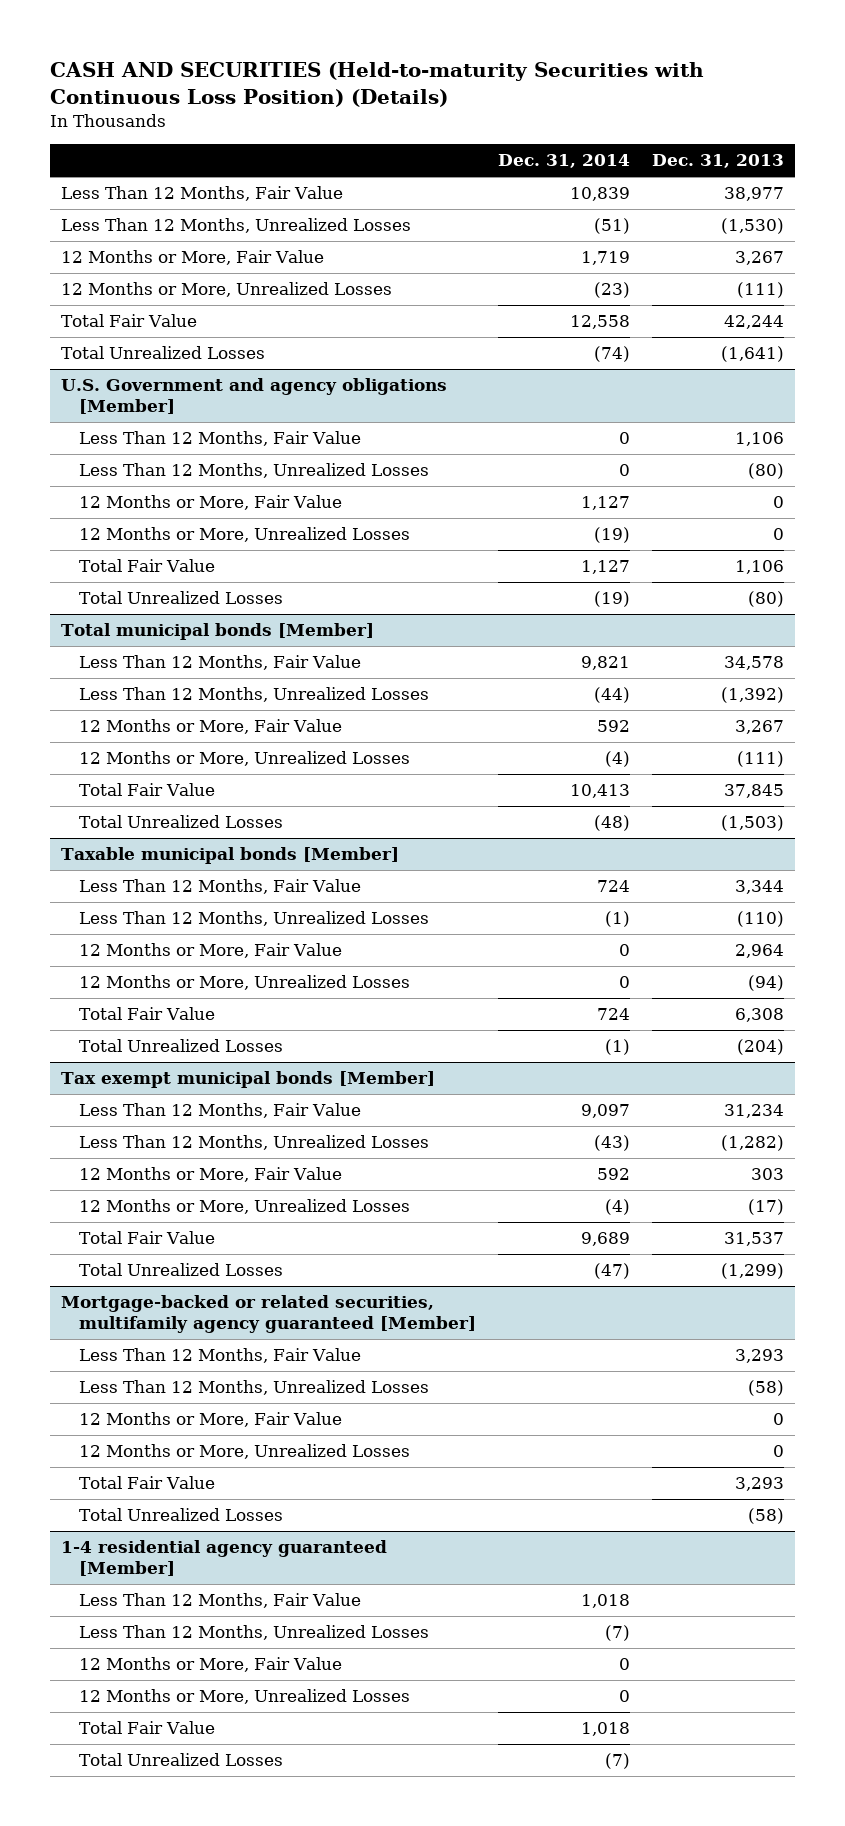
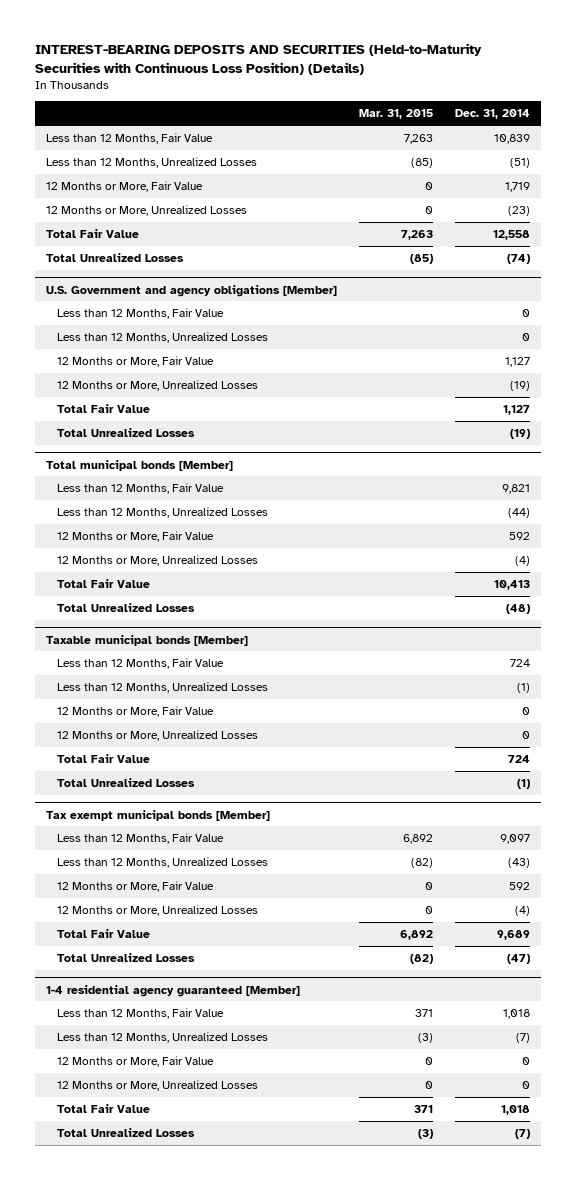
[50,61,705,107] CASH AND SECURITIES (Held-to-maturity Securities with Continuous Loss Position) (Details) -> [35,42,483,75] INTEREST-BEARING DEPOSITS AND SECURITIES (Held-to-Maturity Securities with Continuous Loss Position) (Details)
[651,154,784,169] Dec. 31, 2013 -> none
none -> [358,109,433,120] Mar. 31, 2015
[61,186,344,202] Less Than 12 Months, Fair Value -> [45,133,213,145] Less than 12 Months, Fair Value
[61,218,412,234] Less Than 12 Months, Unrealized Losses -> [45,157,257,169] Less than 12 Months, Unrealized Losses
[78,431,361,447] Less Than 12 Months, Fair Value -> [57,308,225,320] Less than 12 Months, Fair Value
[78,463,429,479] Less Than 12 Months, Unrealized Losses -> [57,332,269,344] Less than 12 Months, Unrealized Losses
[78,655,361,671] Less Than 12 Months, Fair Value -> [57,483,225,495] Less than 12 Months, Fair Value
[78,687,429,703] Less Than 12 Months, Unrealized Losses -> [57,507,269,519] Less than 12 Months, Unrealized Losses
[78,879,361,895] Less Than 12 Months, Fair Value -> [57,658,225,670] Less than 12 Months, Fair Value
[78,911,429,927] Less Than 12 Months, Unrealized Losses -> [57,682,269,694] Less than 12 Months, Unrealized Losses
[78,1103,361,1119] Less Than 12 Months, Fair Value -> [57,833,225,845] Less than 12 Months, Fair Value
[78,1135,429,1151] Less Than 12 Months, Unrealized Losses -> [57,857,269,869] Less than 12 Months, Unrealized Losses
[61,1295,476,1334] Mortgage-backed or related securities, multifamily agency guaranteed [Member] -> none
[78,1348,361,1364] Less Than 12 Months, Fair Value -> none
[78,1380,429,1396] Less Than 12 Months, Unrealized Losses -> none
[78,1412,342,1428] 12 Months or More, Fair Value -> none
[78,1444,410,1460] 12 Months or More, Unrealized Losses -> none
[78,1476,215,1490] Total Fair Value -> none
[78,1508,283,1522] Total Unrealized Losses -> none
[78,1593,361,1609] Less Than 12 Months, Fair Value -> [57,1008,225,1020] Less than 12 Months, Fair Value
[78,1625,429,1641] Less Than 12 Months, Unrealized Losses -> [57,1032,269,1044] Less than 12 Months, Unrealized Losses

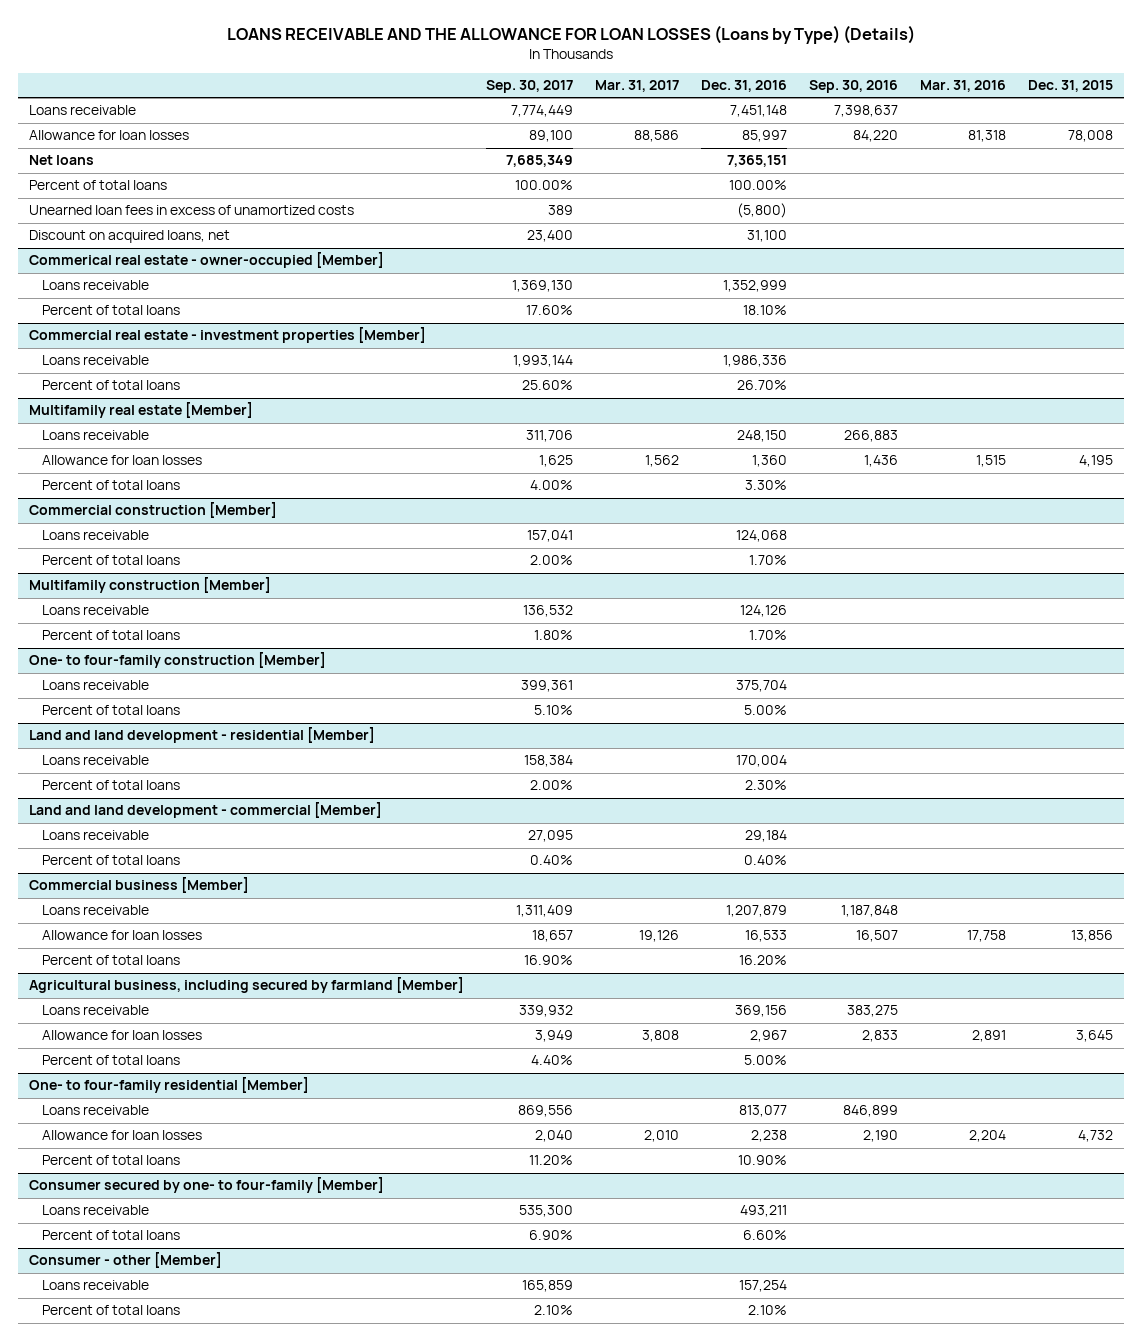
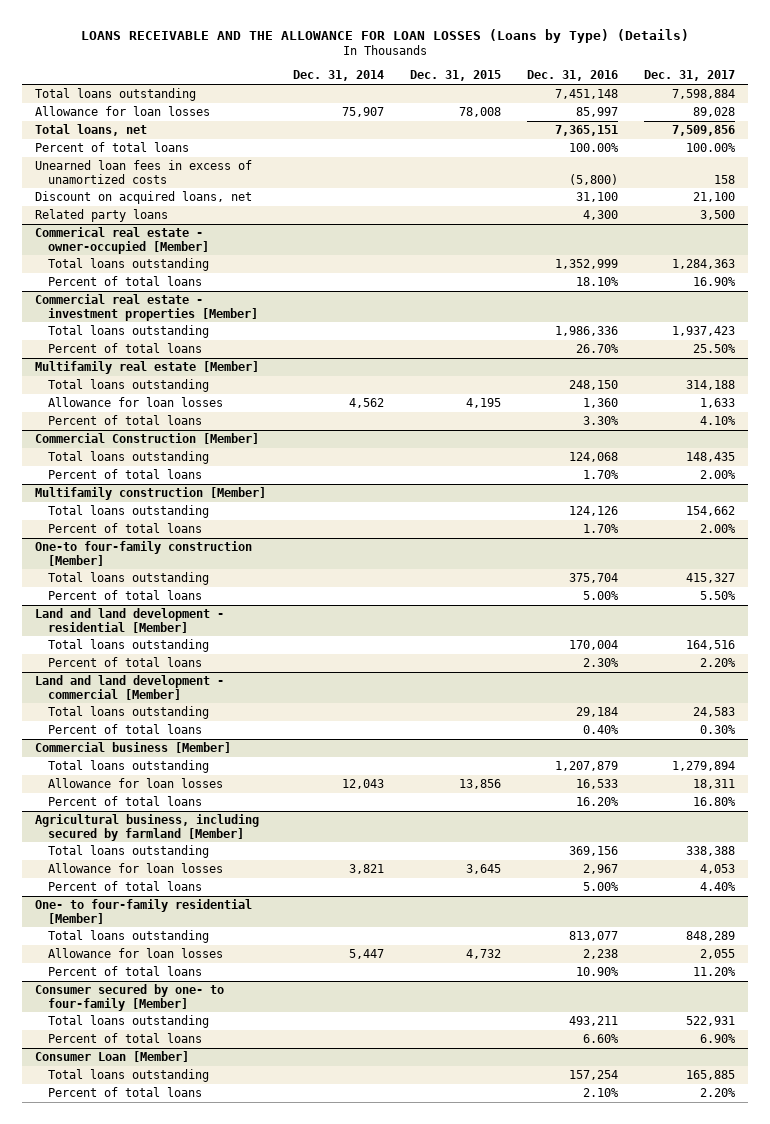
[485,80,573,94] Sep. 30, 2017 -> none
[594,80,679,93] Mar. 31, 2017 -> none
[808,80,898,94] Sep. 30, 2016 -> none
[919,80,1006,93] Mar. 31, 2016 -> none
none -> [292,70,384,82] Dec. 31, 2014
none -> [644,70,736,82] Dec. 31, 2017
[28,105,136,116] Loans receivable -> [35,87,197,101] Total loans outstanding
[28,155,94,166] Net loans -> [35,123,148,136] Total loans, net
none -> [35,208,169,222] Related party loans
[41,280,149,291] Loans receivable -> [48,257,210,271] Total loans outstanding
[41,355,149,366] Loans receivable -> [48,324,210,338] Total loans outstanding
[41,430,149,441] Loans receivable -> [48,378,210,392] Total loans outstanding
[28,502,277,519] Commercial construction [Member] -> [35,432,260,444] Commercial Construction [Member]
[41,530,149,541] Loans receivable -> [48,450,210,464] Total loans outstanding
[41,605,149,616] Loans receivable -> [48,504,210,518] Total loans outstanding
[28,652,326,669] One- to four-family construction [Member] -> [35,540,253,566] One-to four-family construction [Member]
[41,680,149,691] Loans receivable -> [48,571,210,585] Total loans outstanding
[41,755,149,766] Loans receivable -> [48,638,210,652] Total loans outstanding
[41,830,149,841] Loans receivable -> [48,705,210,719] Total loans outstanding
[41,905,149,916] Loans receivable -> [48,759,210,773] Total loans outstanding
[41,1005,149,1016] Loans receivable -> [48,844,210,858] Total loans outstanding
[41,1105,149,1116] Loans receivable -> [48,929,210,943] Total loans outstanding
[41,1205,149,1216] Loans receivable -> [48,1014,210,1028] Total loans outstanding
[28,1252,222,1269] Consumer - other [Member] -> [35,1050,190,1062] Consumer Loan [Member]
[41,1280,149,1291] Loans receivable -> [48,1068,210,1082] Total loans outstanding

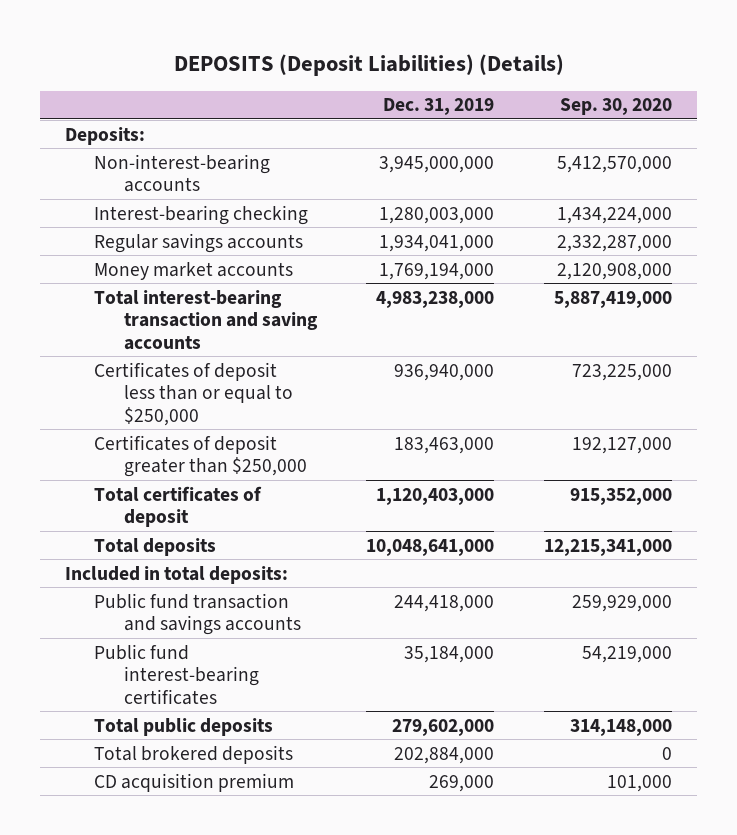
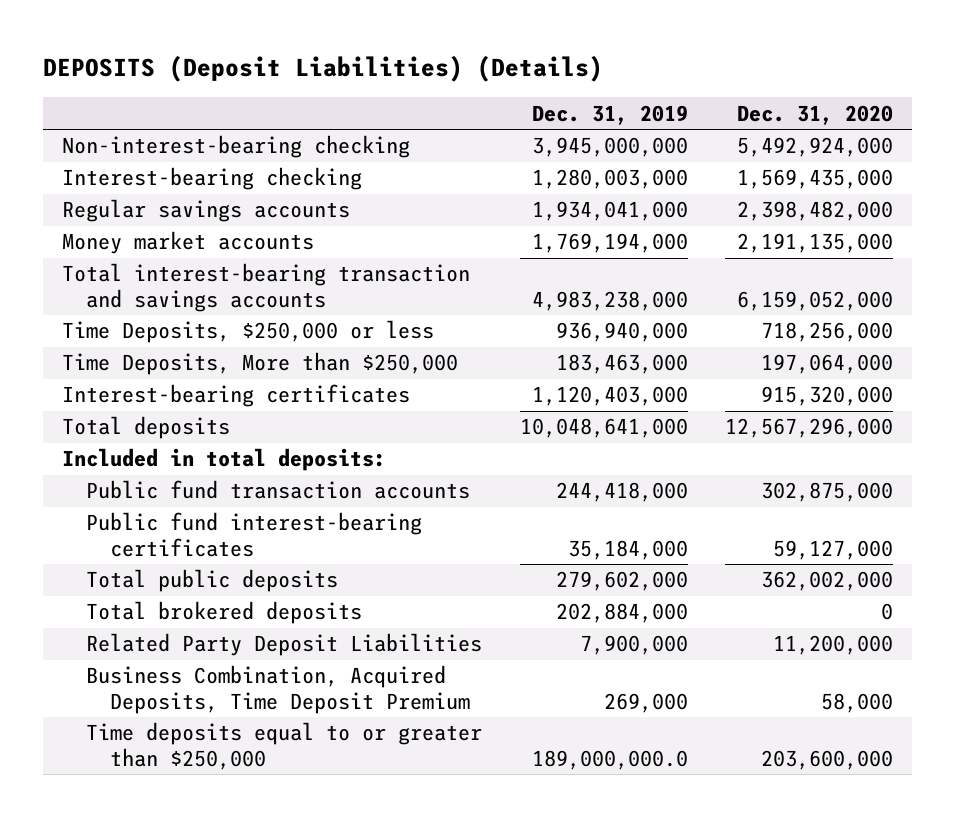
[559,98,672,116] Sep. 30, 2020 -> none
none -> [737,104,894,125] Dec. 31, 2020
[65,126,146,145] Deposits: -> none
[94,153,271,193] Non-interest-bearing accounts -> [61,135,410,159] Non-interest-bearing checking
[94,289,318,350] Total interest-bearing transaction and saving accounts -> [61,263,470,313] Total interest-bearing transaction and savings accounts
[94,361,293,426] Certificates of deposit less than or equal to $250,000 -> [61,320,434,344] Time Deposits, $250,000 or less
[94,434,307,478] Certificates of deposit greater than $250,000 -> [61,352,458,376] Time Deposits, More than $250,000
[94,485,263,528] Total certificates of deposit -> [61,384,410,408] Interest-bearing certificates
[94,592,301,636] Public fund transaction and savings accounts -> [85,480,470,500] Public fund transaction accounts
none -> [85,633,482,657] Related Party Deposit Liabilities
[94,772,295,792] CD acquisition premium -> [85,665,470,715] Business Combination, Acquired Deposits, Time Deposit Premium
none -> [85,722,482,771] Time deposits equal to or greater than $250,000

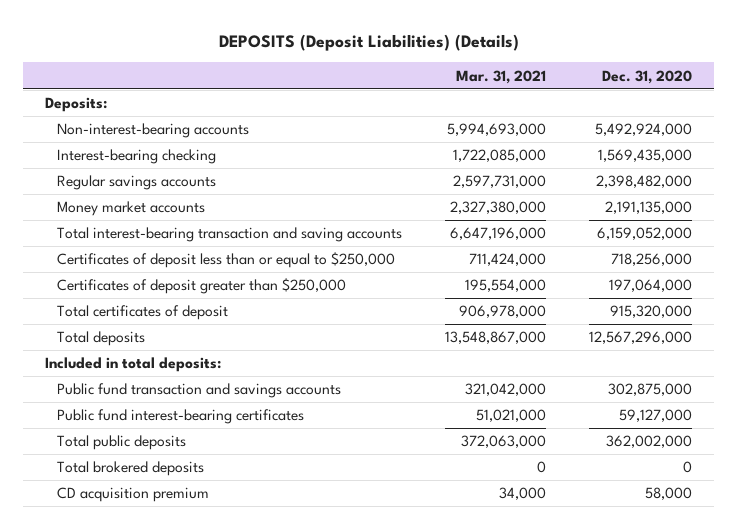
[531,104,688,125] Dec. 31, 2019 -> none
none -> [456,69,547,84] Mar. 31, 2021
none -> [44,97,107,113] Deposits:
[61,135,410,159] Non-interest-bearing checking -> [57,123,250,139] Non-interest-bearing accounts
[61,263,470,313] Total interest-bearing transaction and savings accounts -> [57,227,403,243] Total interest-bearing transaction and saving accounts
[61,320,434,344] Time Deposits, $250,000 or less -> [57,252,396,269] Certificates of deposit less than or equal to $250,000
[61,352,458,376] Time Deposits, More than $250,000 -> [57,278,347,295] Certificates of deposit greater than $250,000
[61,384,410,408] Interest-bearing certificates -> [57,305,229,321] Total certificates of deposit
[85,480,470,500] Public fund transaction accounts -> [57,383,342,399] Public fund transaction and savings accounts
[85,633,482,657] Related Party Deposit Liabilities -> none
[85,722,482,771] Time deposits equal to or greater than $250,000 -> none
[85,665,470,715] Business Combination, Acquired Deposits, Time Deposit Premium -> [57,487,210,503] CD acquisition premium

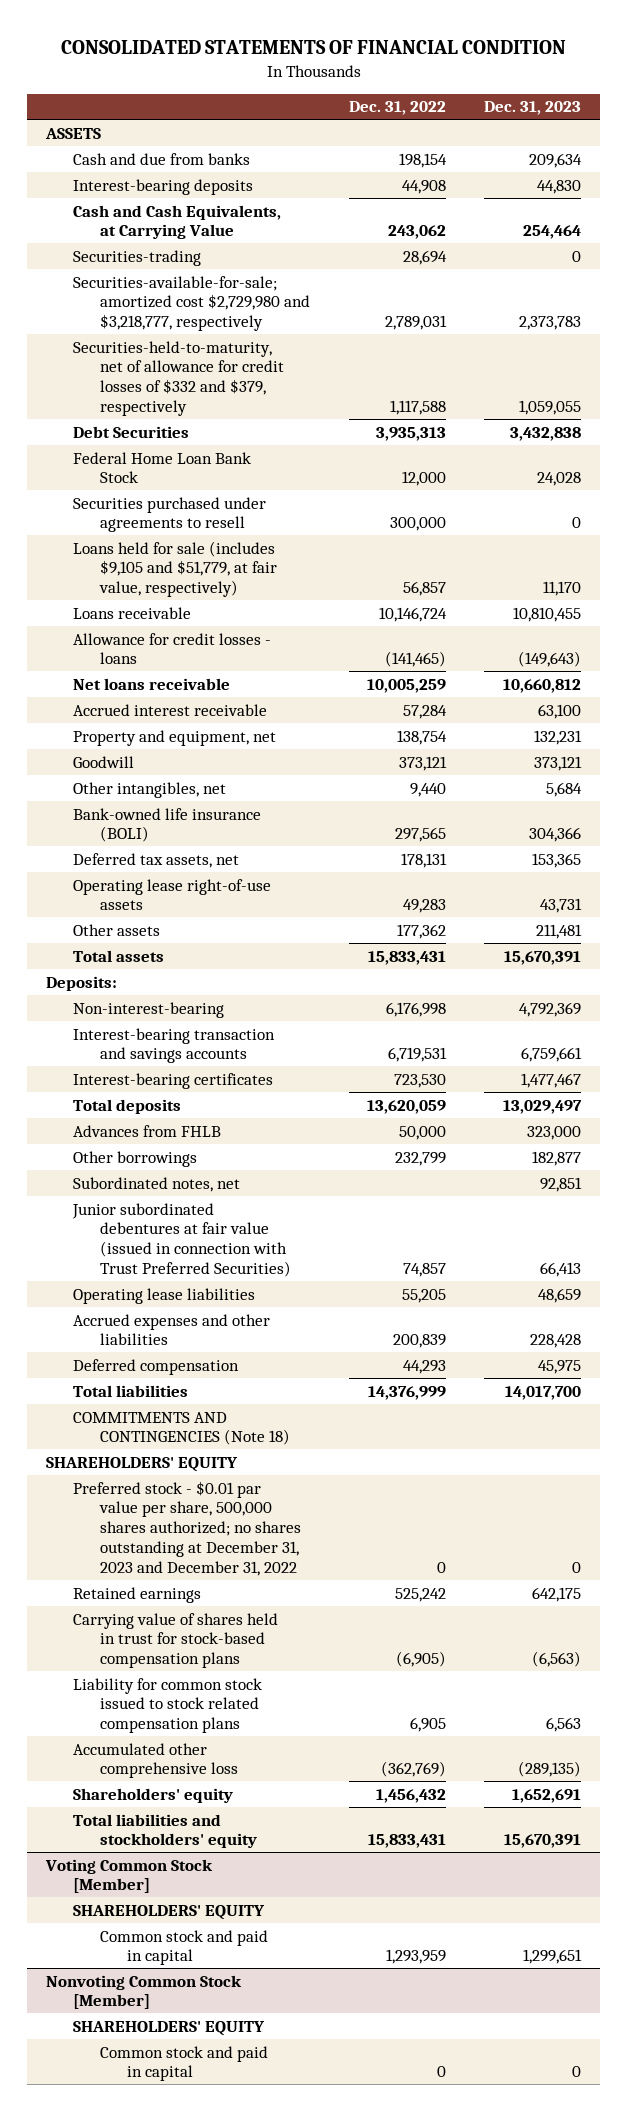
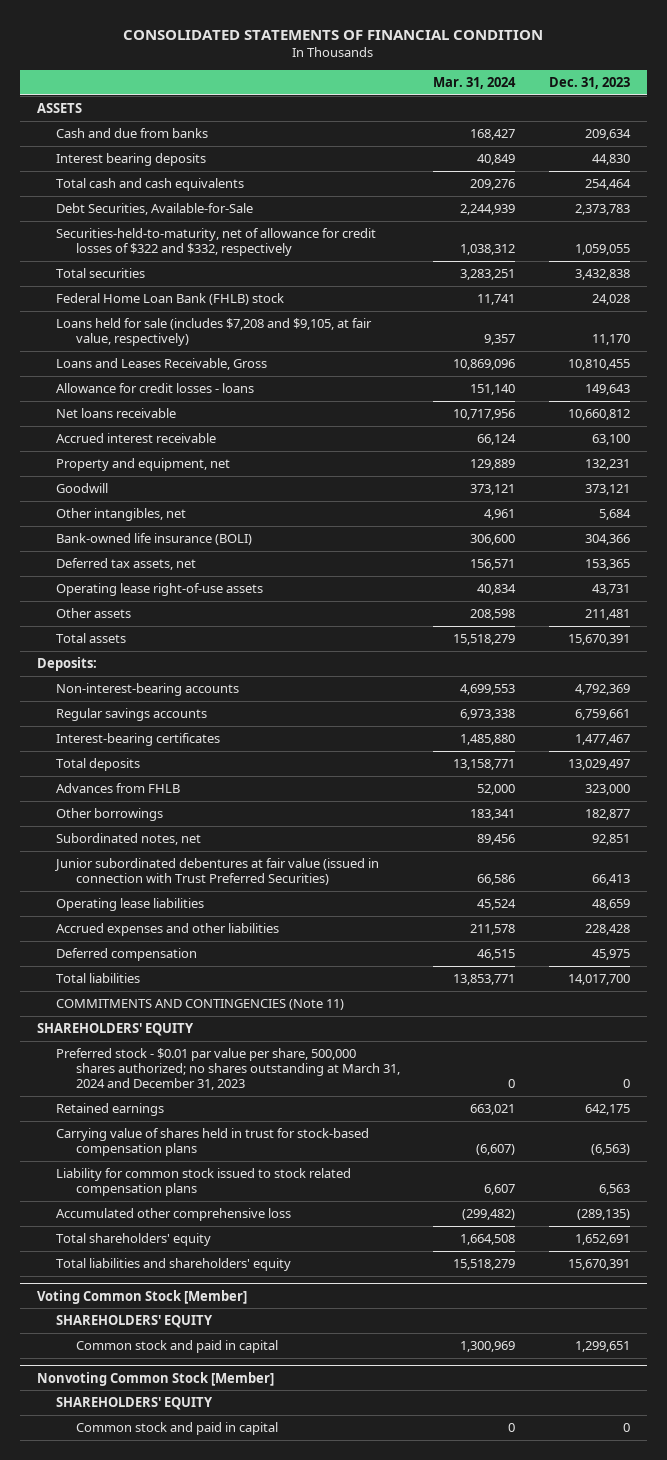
[348,101,446,116] Dec. 31, 2022 -> none
none -> [433,77,517,90] Mar. 31, 2024
[73,249,202,266] Securities-trading -> none
[73,496,267,533] Securities purchased under agreements to resell -> none
[73,178,254,195] Interest-bearing deposits -> [56,153,207,167] Interest bearing deposits
[73,204,282,240] Cash and Cash Equivalents, at Carrying Value -> [56,178,245,192] Total cash and cash equivalents
[73,275,311,332] Securities-available-for-sale; amortized cost $2,729,980 and $3,218,777, respectively -> [56,203,254,216] Debt Securities, Available-for-Sale
[73,340,285,417] Securities-held-to-maturity, net of allowance for credit losses of $332 and $379, respectively -> [56,228,377,257] Securities-held-to-maturity, net of allowance for credit losses of $322 and $332, respectively
[73,425,190,438] Debt Securities -> [56,268,146,279] Total securities
[73,451,252,484] Federal Home Loan Bank Stock -> [56,293,285,306] Federal Home Loan Bank (FHLB) stock
[73,540,278,598] Loans held for sale (includes $9,105 and $51,779, at fair value, respectively) -> [56,318,373,347] Loans held for sale (includes $7,208 and $9,105, at fair value, respectively)
[73,606,192,619] Loans receivable -> [56,358,268,371] Loans and Leases Receivable, Gross
[517,651,581,668] (149,643) -> [585,384,631,396] 149,643
[73,1001,225,1018] Non-interest-bearing -> [56,683,240,697] Non-interest-bearing accounts
[73,1027,276,1064] Interest-bearing transaction and savings accounts -> [56,708,208,722] Regular savings accounts
[73,1411,291,1446] COMMITMENTS AND CONTINGENCIES (Note 18) -> [56,999,345,1011] COMMITMENTS AND CONTINGENCIES (Note 11)
[73,1480,302,1577] Preferred stock - $0.01 par value per share, 500,000 shares authorized; no shares outstanding at December 31, 2023 and December 31, 2022 -> [56,1048,400,1090] Preferred stock - $0.01 par value per share, 500,000 shares authorized; no shares outstanding at March 31, 2024 and December 31, 2023
[73,1787,234,1803] Shareholders' equity -> [56,1233,212,1247] Total shareholders' equity
[73,1813,258,1849] Total liabilities and stockholders' equity -> [56,1258,292,1272] Total liabilities and shareholders' equity

